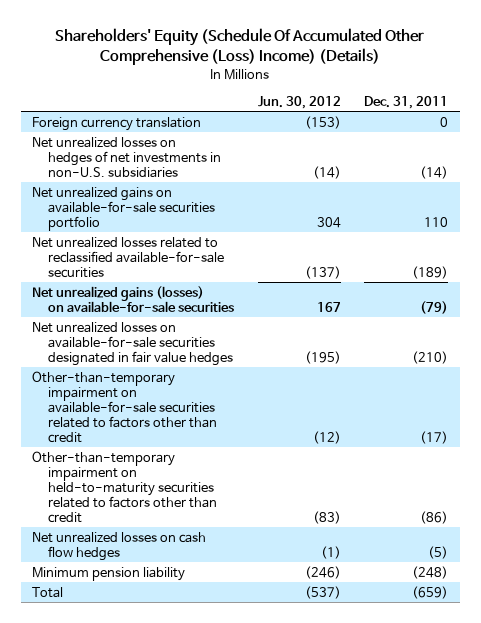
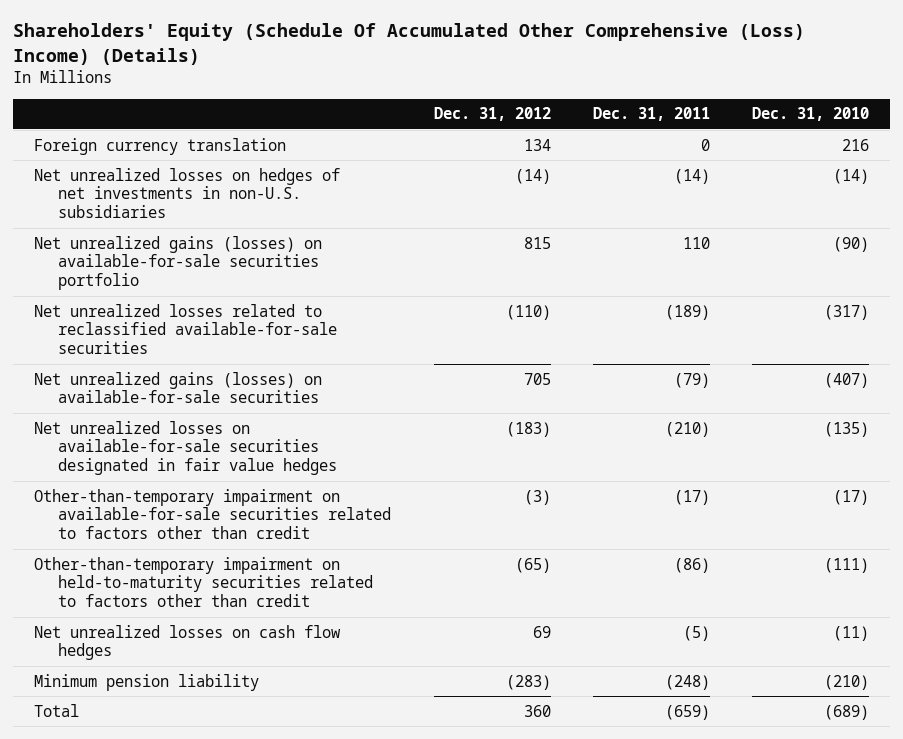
[257,96,341,110] Jun. 30, 2012 -> none
none -> [433,107,551,122] Dec. 31, 2012
none -> [752,107,870,122] Dec. 31, 2010
[32,186,216,231] Net unrealized gains on available-for-sale securities portfolio -> [34,235,323,291] Net unrealized gains (losses) on available-for-sale securities portfolio

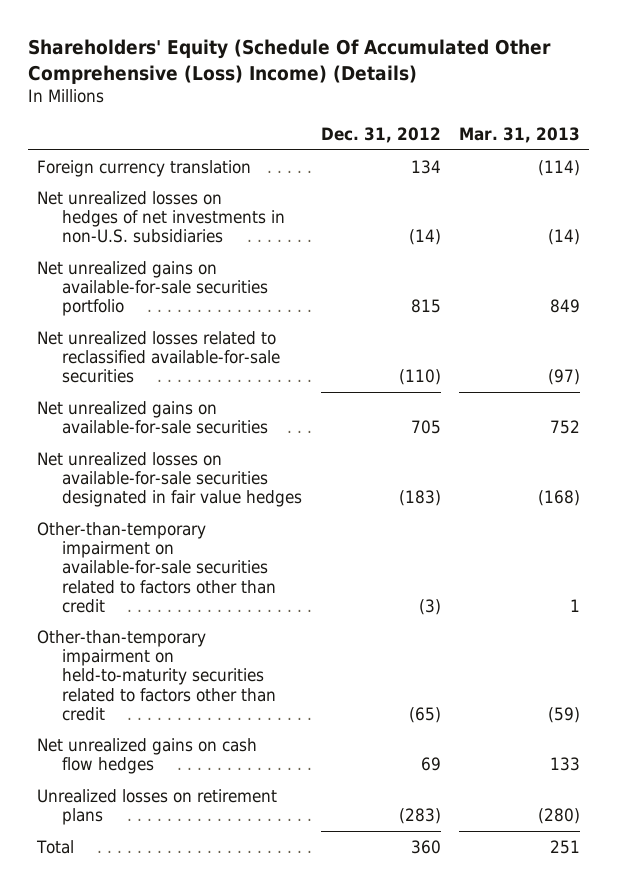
[592,107,710,122] Dec. 31, 2011 -> none
[752,107,870,122] Dec. 31, 2010 -> none
none -> [458,127,580,144] Mar. 31, 2013
[34,235,323,291] Net unrealized gains (losses) on available-for-sale securities portfolio -> [37,260,269,317] Net unrealized gains on available-for-sale securities portfolio
[34,371,323,404] Net unrealized gains (losses) on available-for-sale securities -> [37,400,269,434] Net unrealized gains on available-for-sale securities
[34,624,342,661] Net unrealized losses on cash flow hedges -> [37,737,258,774] Net unrealized gains on cash flow hedges
[34,673,260,691] Minimum pension liability -> [37,788,278,825] Unrealized losses on retirement plans

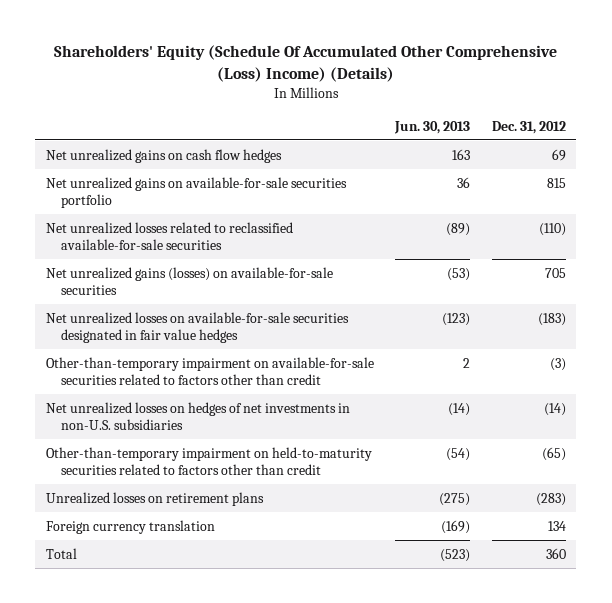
[458,127,580,144] Mar. 31, 2013 -> none
none -> [394,120,471,134] Jun. 30, 2013
[37,737,258,774] Net unrealized gains on cash flow hedges -> [45,148,282,163] Net unrealized gains on cash flow hedges
[37,400,269,434] Net unrealized gains on available-for-sale securities -> [45,266,333,295] Net unrealized gains (losses) on available-for-sale securities
[37,190,286,244] Net unrealized losses on hedges of net investments in non-U.S. subsidiaries -> [45,401,350,430] Net unrealized losses on hedges of net investments in non-U.S. subsidiaries
[37,159,252,177] Foreign currency translation -> [45,519,215,534] Foreign currency translation

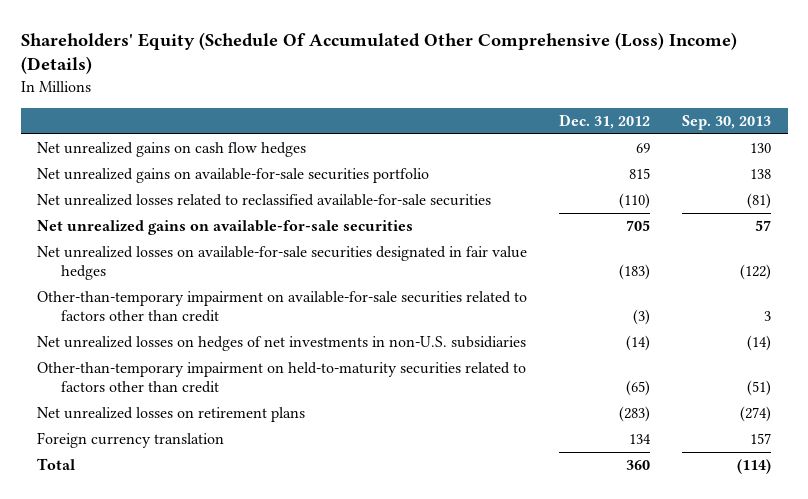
[394,120,471,134] Jun. 30, 2013 -> none
none -> [682,115,772,131] Sep. 30, 2013
[45,266,333,295] Net unrealized gains (losses) on available-for-sale securities -> [36,219,413,235] Net unrealized gains on available-for-sale securities
[45,491,264,506] Unrealized losses on retirement plans -> [36,406,305,422] Net unrealized losses on retirement plans

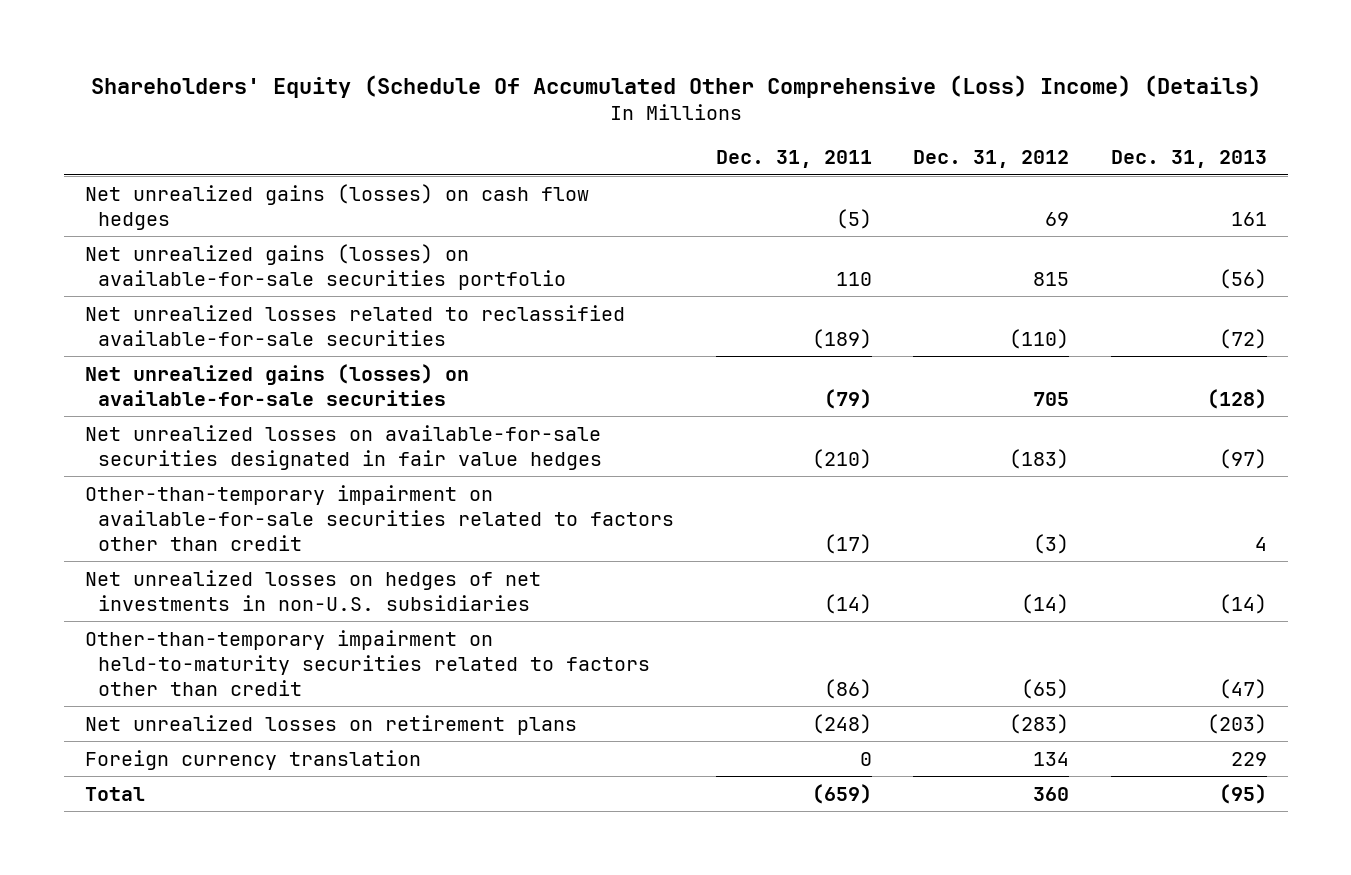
[682,115,772,131] Sep. 30, 2013 -> none
none -> [715,149,872,168] Dec. 31, 2011
none -> [1110,149,1267,168] Dec. 31, 2013
[36,141,306,157] Net unrealized gains on cash flow hedges -> [84,183,589,230] Net unrealized gains (losses) on cash flow hedges
[36,167,429,183] Net unrealized gains on available-for-sale securities portfolio -> [84,243,567,290] Net unrealized gains (losses) on available-for-sale securities portfolio
[36,219,413,235] Net unrealized gains on available-for-sale securities -> [84,363,469,406] Net unrealized gains (losses) on available-for-sale securities

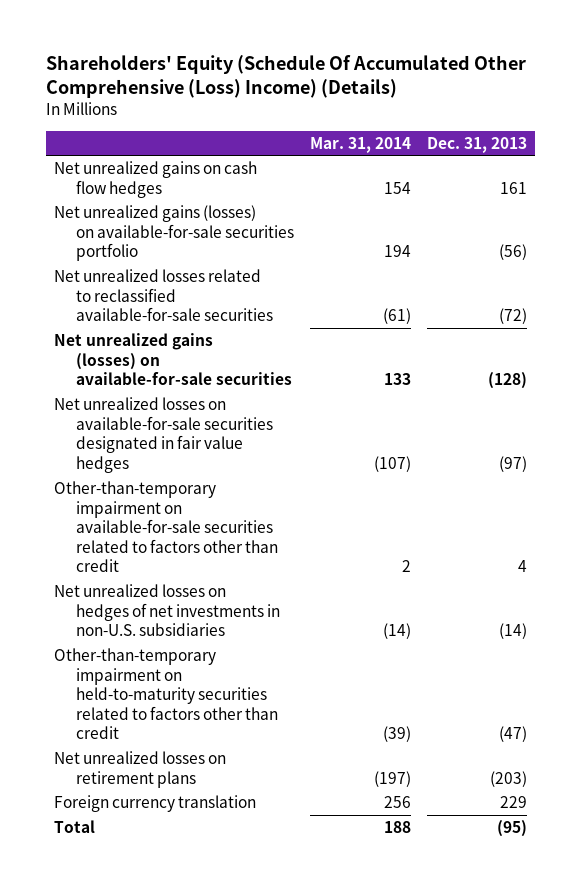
[715,149,872,168] Dec. 31, 2011 -> none
[913,149,1070,168] Dec. 31, 2012 -> none
none -> [309,136,411,153] Mar. 31, 2014
[84,183,589,230] Net unrealized gains (losses) on cash flow hedges -> [53,161,257,198] Net unrealized gains on cash flow hedges

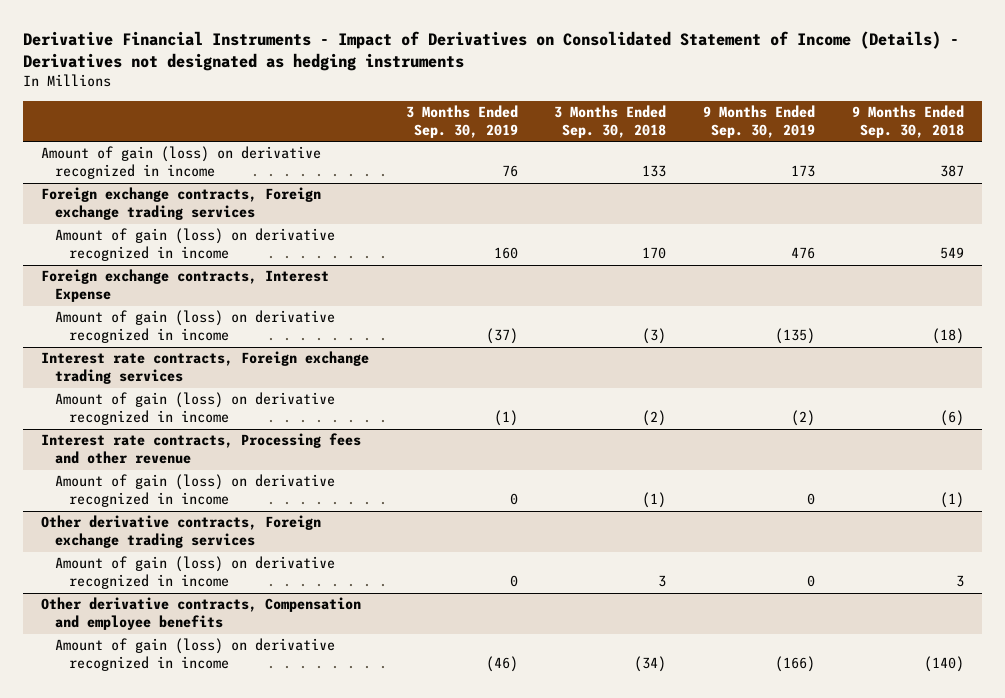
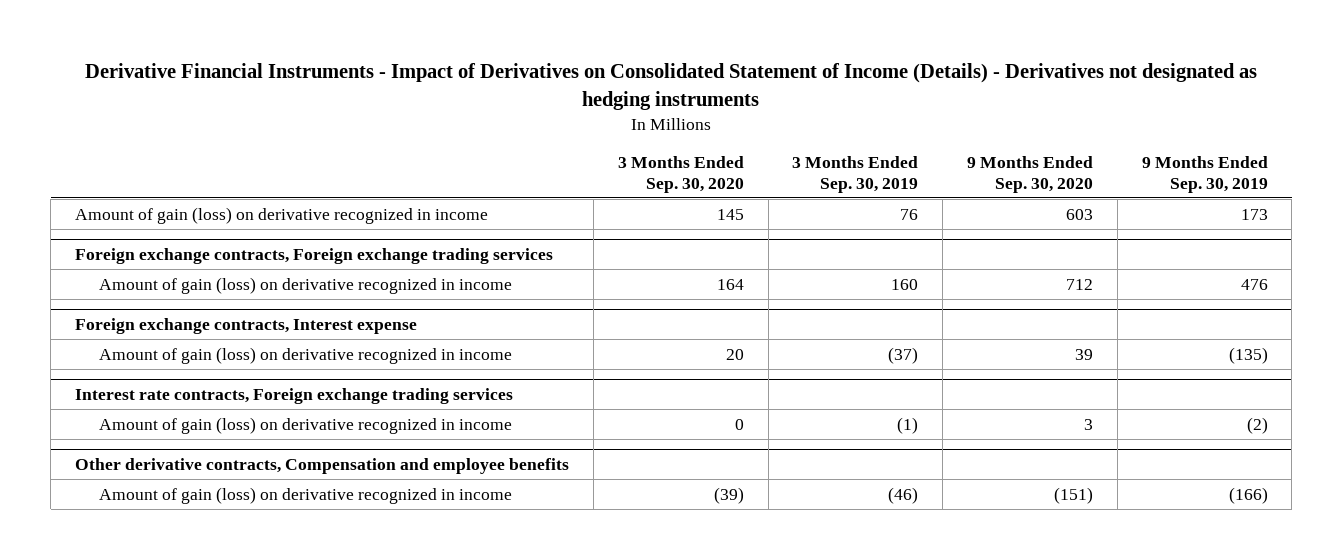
[554,105,667,139] 3 Months Ended Sep. 30, 2018 -> none
[851,105,964,139] 9 Months Ended Sep. 30, 2018 -> none
none -> [617,156,744,193] 3 Months Ended Sep. 30, 2020
none -> [967,156,1094,193] 9 Months Ended Sep. 30, 2020
[40,269,329,303] Foreign exchange contracts, Interest Expense -> [75,317,418,334] Foreign exchange contracts, Interest expense
[40,433,361,465] Interest rate contracts, Processing fees and other revenue -> none
[55,474,336,508] Amount of gain (loss) on derivative recognized in income -> none
[40,515,321,549] Other derivative contracts, Foreign exchange trading services -> none
[55,556,336,590] Amount of gain (loss) on derivative recognized in income -> none

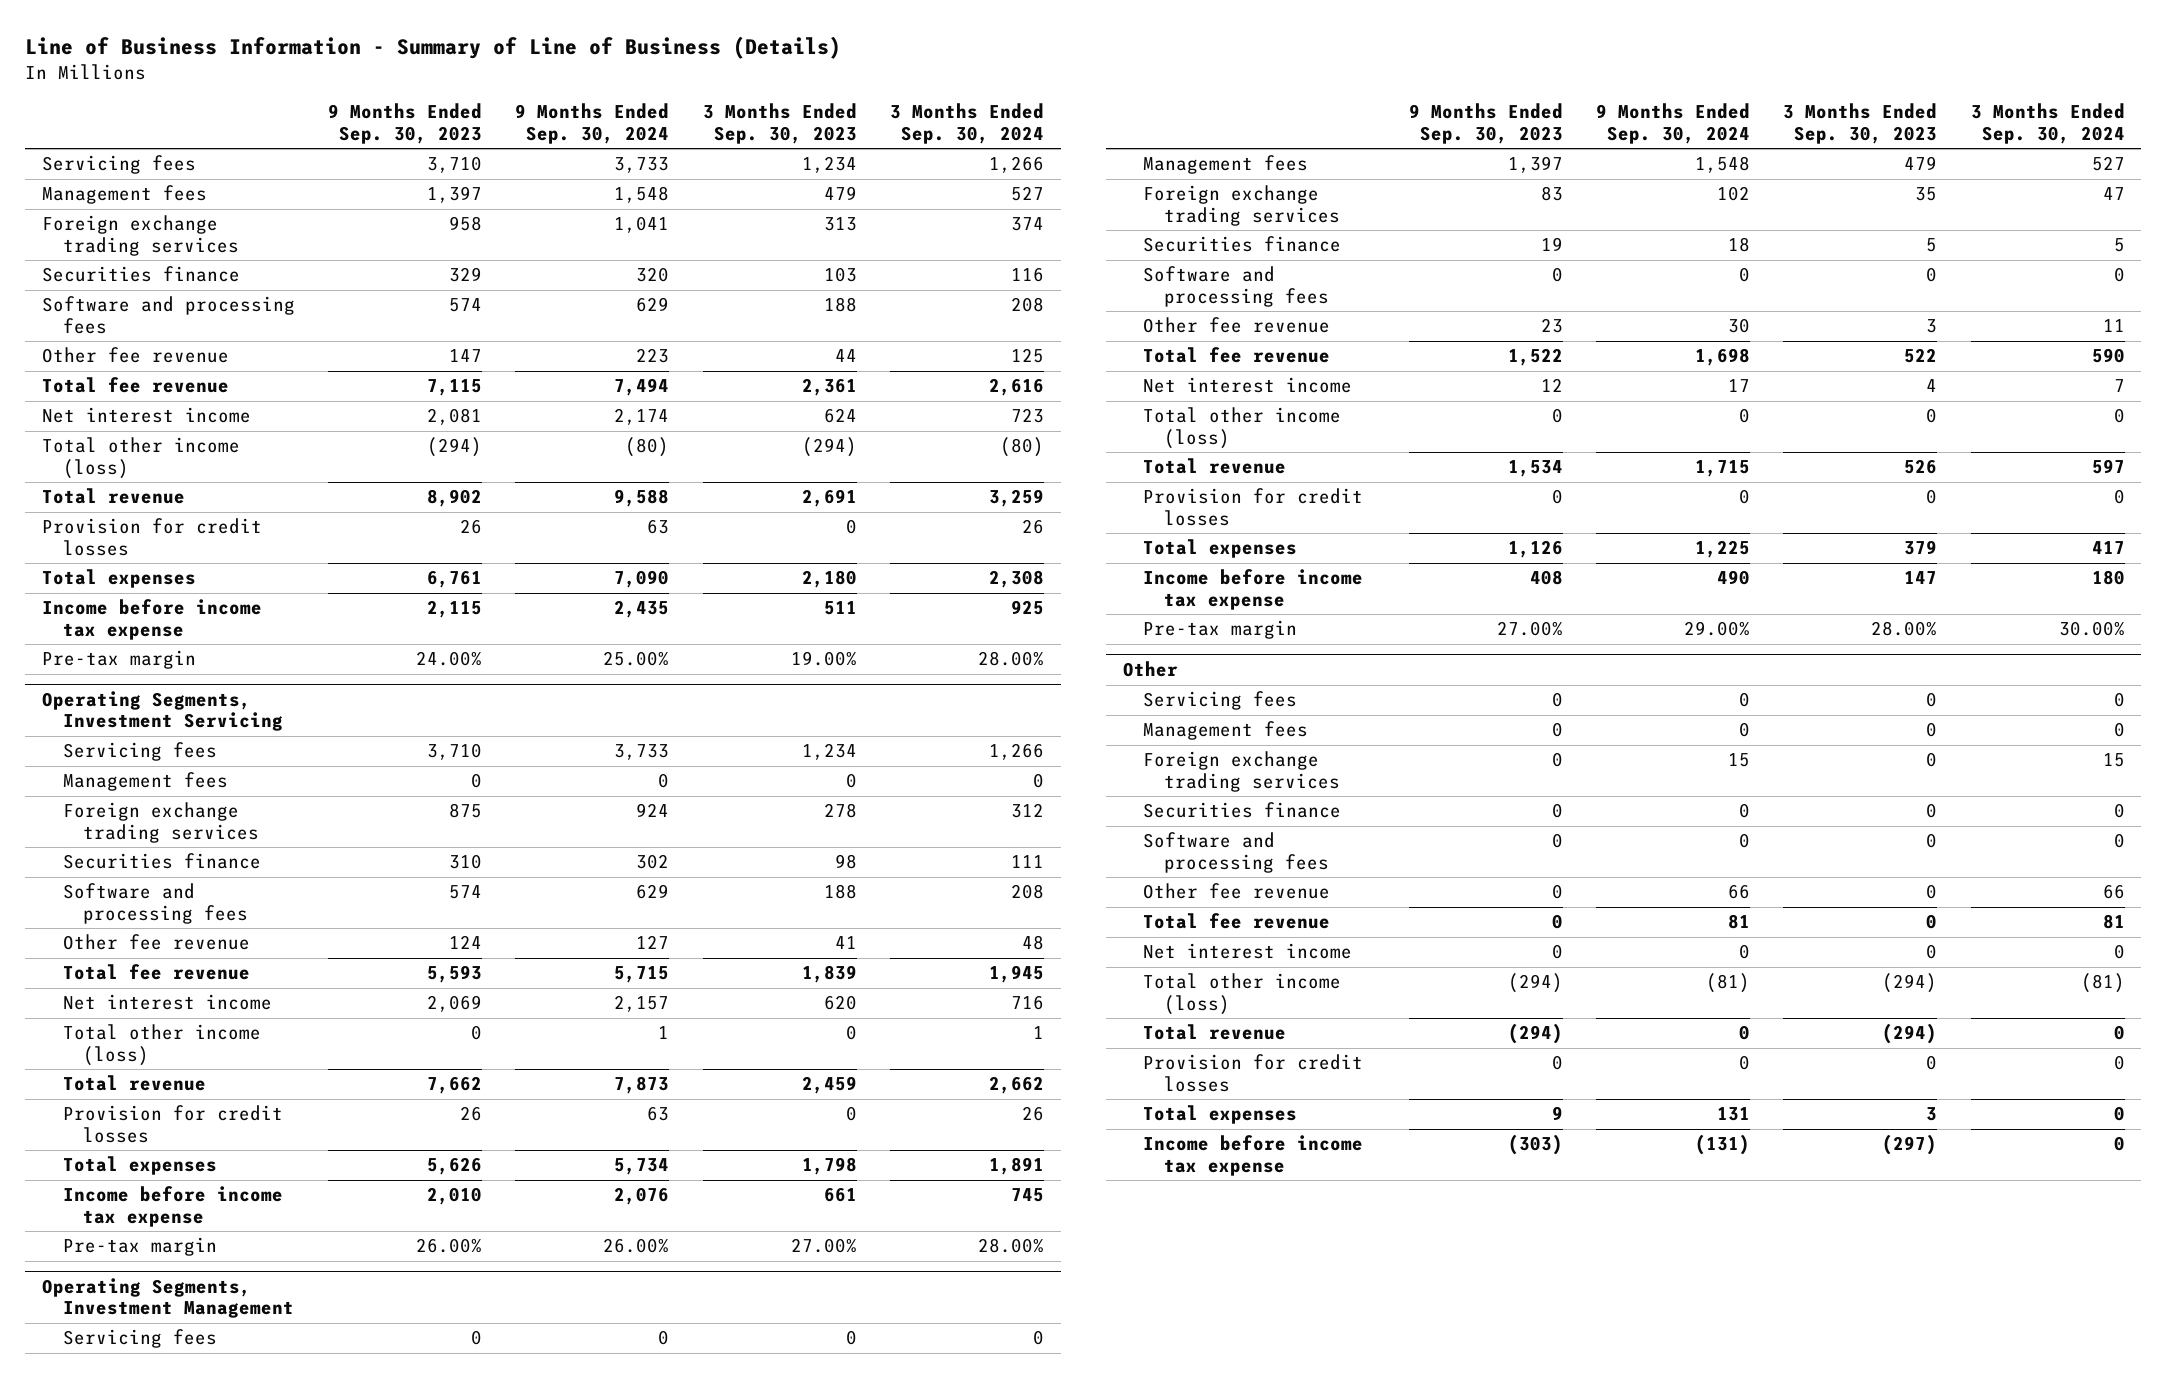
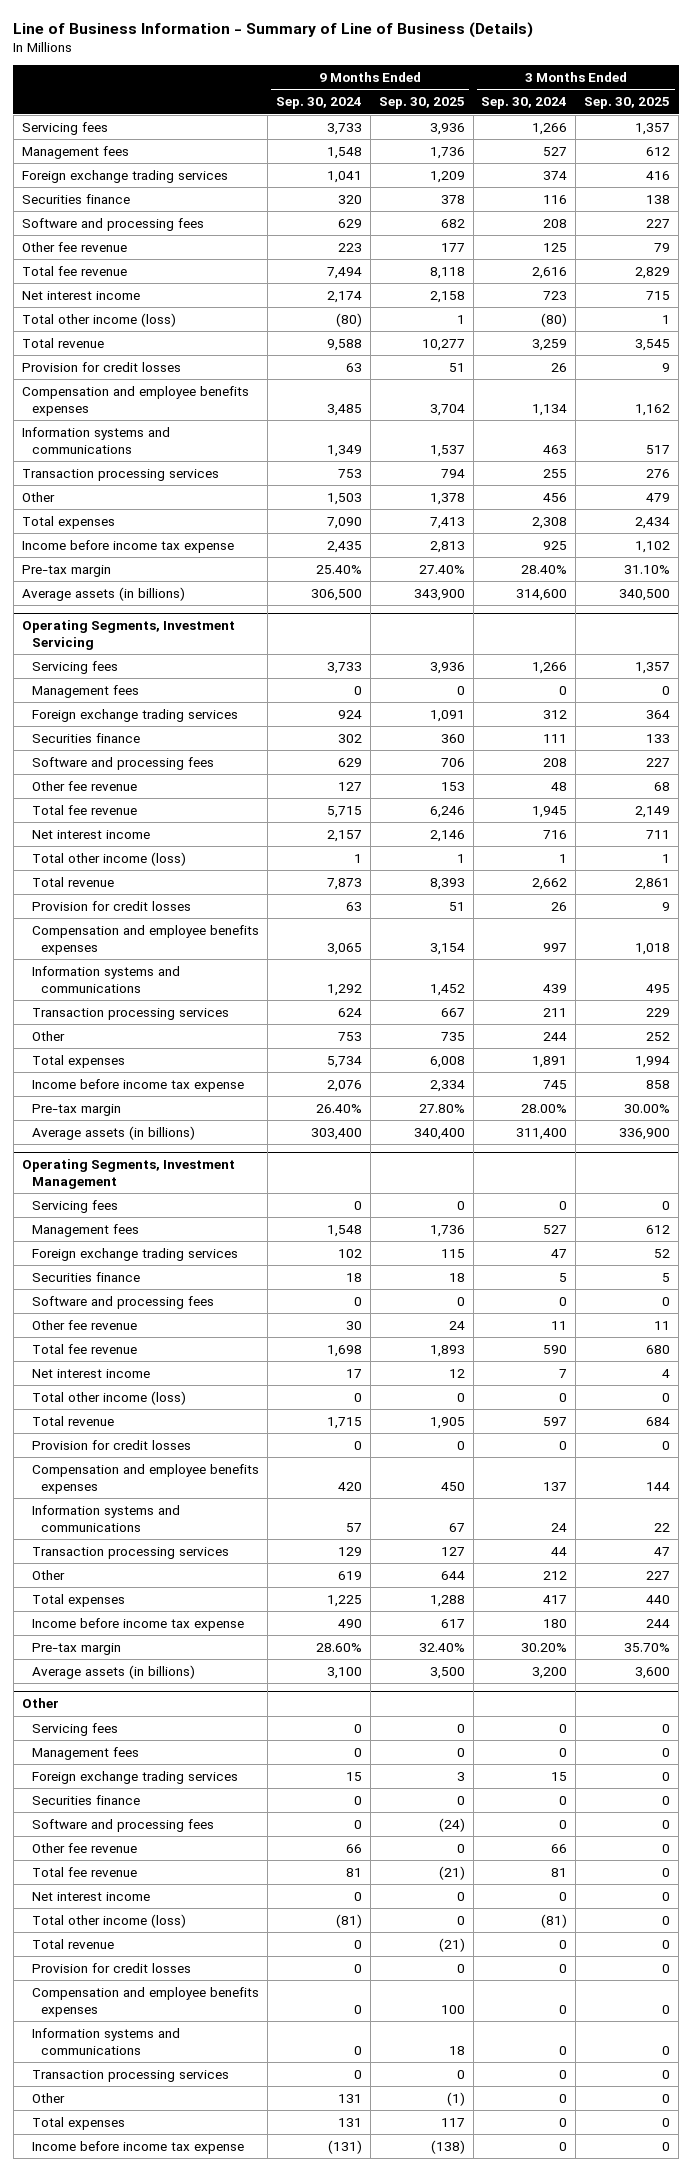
[328,103,483,144] 9 Months Ended Sep. 30, 2023 -> none
[702,103,857,144] 3 Months Ended Sep. 30, 2023 -> none
none -> [378,97,465,110] Sep. 30, 2025
none -> [584,97,671,110] Sep. 30, 2025
none -> [21,385,249,416] Compensation and employee benefits expenses
none -> [21,426,170,454] Information systems and communications
none -> [21,468,219,481] Transaction processing services
none -> [21,491,55,502] Other
[603,651,670,667] 25.00% -> [315,564,362,574] 25.40%
[977,651,1044,667] 28.00% -> [521,564,568,574] 28.40%
none -> [21,586,185,601] Average assets (in billions)
none -> [31,924,259,955] Compensation and employee benefits expenses
none -> [31,965,180,993] Information systems and communications
none -> [31,1007,229,1020] Transaction processing services
none -> [31,1030,65,1041] Other
[603,1238,670,1254] 26.00% -> [315,1103,362,1113] 26.40%
none -> [31,1125,195,1140] Average assets (in billions)
none -> [31,1463,259,1494] Compensation and employee benefits expenses
none -> [31,1504,180,1532] Information systems and communications
none -> [31,1546,229,1559] Transaction processing services
none -> [31,1569,65,1580] Other
[1684,621,1751,637] 29.00% -> [315,1642,362,1652] 28.60%
[2058,621,2125,637] 30.00% -> [521,1642,568,1652] 30.20%
none -> [31,1664,195,1679] Average assets (in billions)
none -> [31,1986,259,2017] Compensation and employee benefits expenses
none -> [31,2027,180,2055] Information systems and communications
none -> [31,2069,229,2082] Transaction processing services
none -> [31,2092,65,2103] Other

